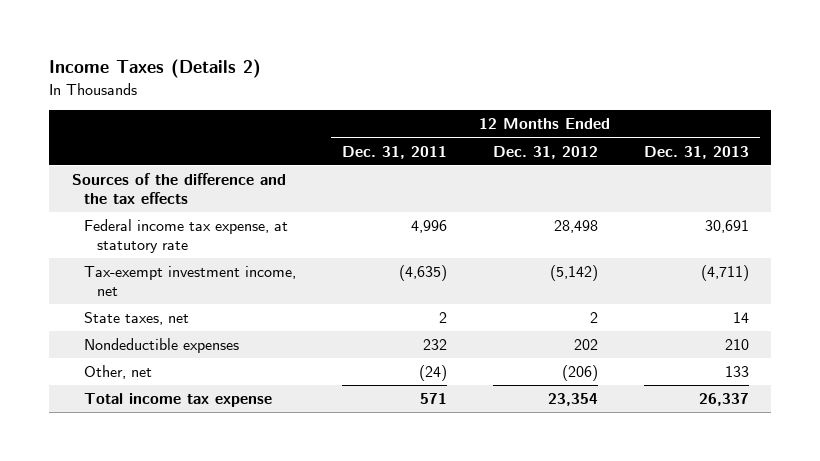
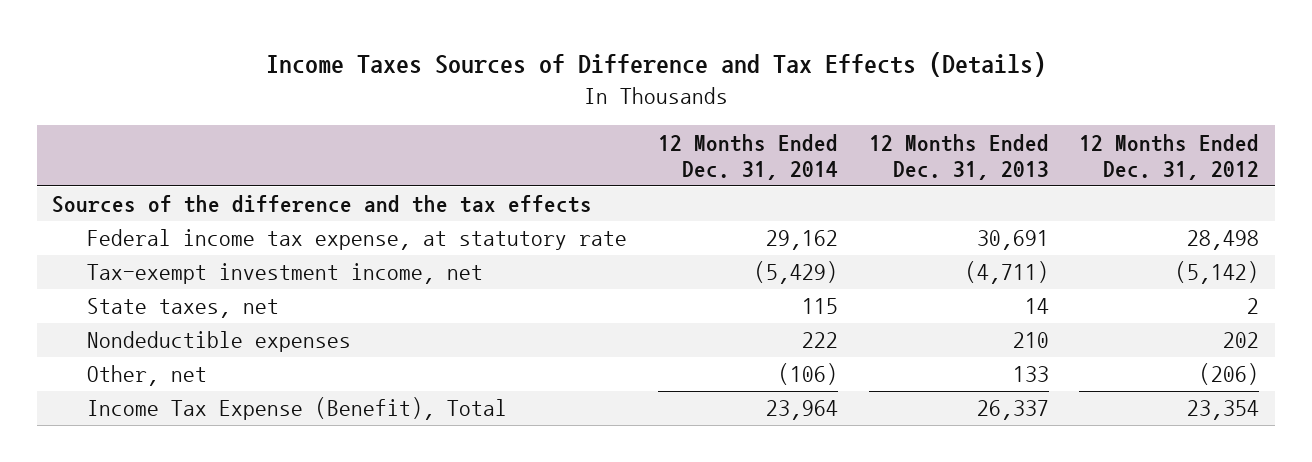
[49,59,262,79] Income Taxes (Details 2) -> [265,52,1046,78] Income Taxes Sources of Difference and Tax Effects (Details)
[342,145,448,159] Dec. 31, 2011 -> none
none -> [657,133,838,180] 12 Months Ended Dec. 31, 2014
[84,393,273,408] Total income tax expense -> [86,397,507,421] Income Tax Expense (Benefit), Total

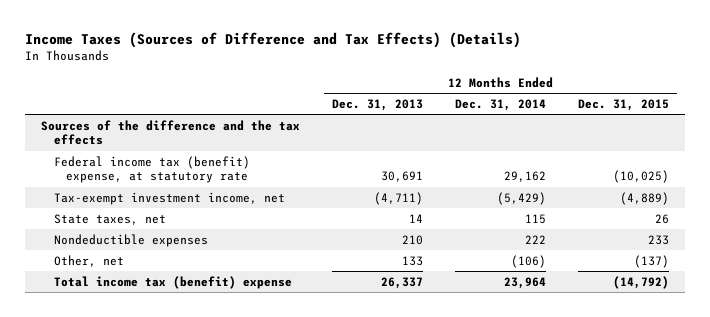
[265,52,1046,78] Income Taxes Sources of Difference and Tax Effects (Details) -> [25,31,522,48] Income Taxes (Sources of Difference and Tax Effects) (Details)
[1079,133,1260,180] 12 Months Ended Dec. 31, 2012 -> none
none -> [577,98,669,111] Dec. 31, 2015
[86,229,627,251] Federal income tax expense, at statutory rate -> [53,155,250,184] Federal income tax (benefit) expense, at statutory rate
[86,397,507,421] Income Tax Expense (Benefit), Total -> [53,275,292,289] Total income tax (benefit) expense

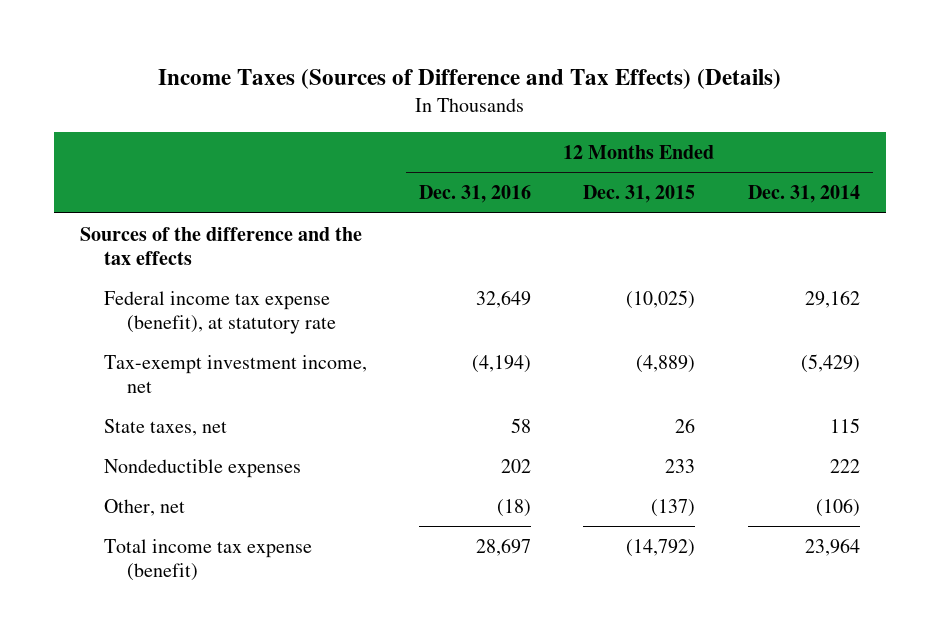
[332,98,424,111] Dec. 31, 2013 -> none
none -> [418,185,531,204] Dec. 31, 2016
[53,155,250,184] Federal income tax (benefit) expense, at statutory rate -> [103,290,337,334] Federal income tax expense (benefit), at statutory rate
[53,275,292,289] Total income tax (benefit) expense -> [103,538,312,581] Total income tax expense (benefit)

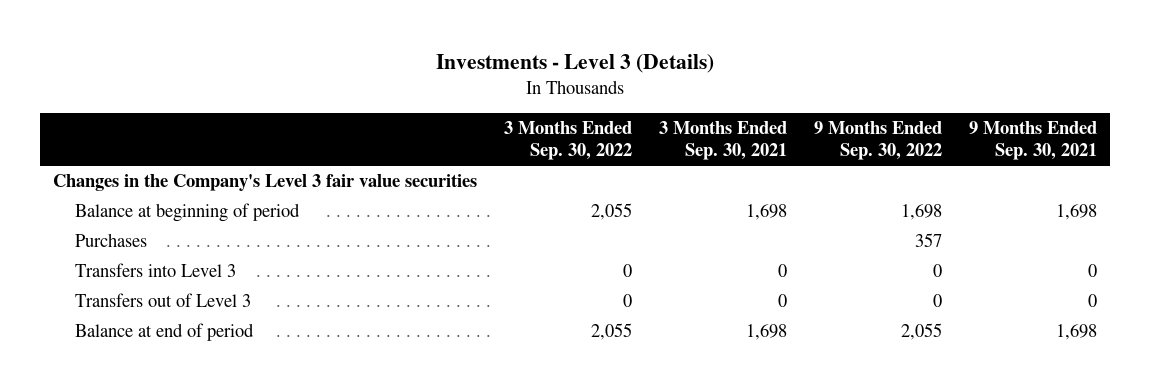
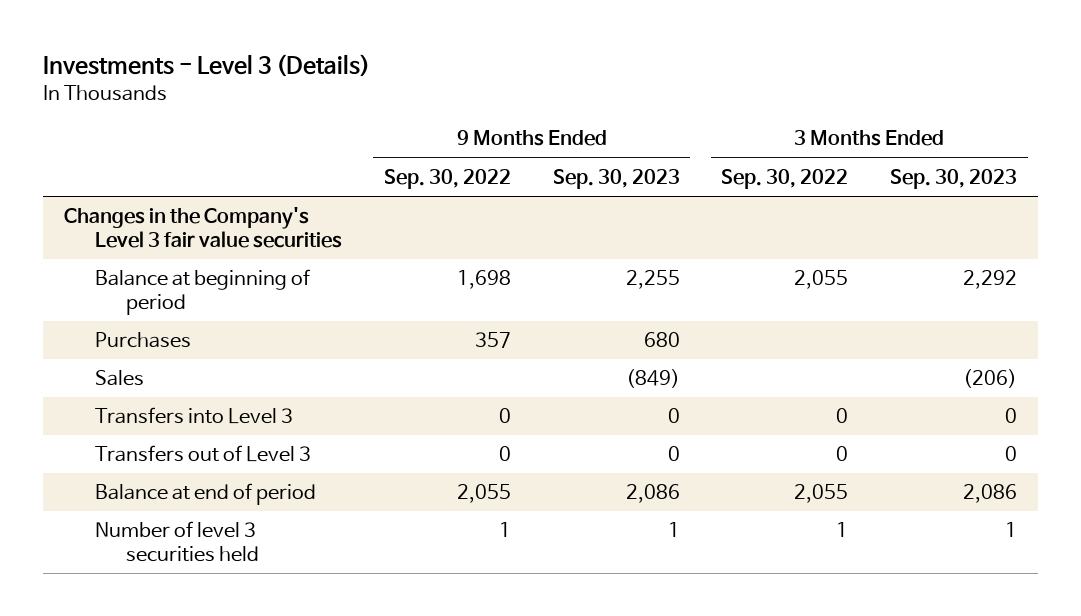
[659,121,788,161] 3 Months Ended Sep. 30, 2021 -> none
[968,121,1097,161] 9 Months Ended Sep. 30, 2021 -> none
none -> [552,168,680,189] Sep. 30, 2023
none -> [890,168,1018,189] Sep. 30, 2023
none -> [94,370,144,387] Sales
none -> [94,521,259,562] Number of level 3 securities held

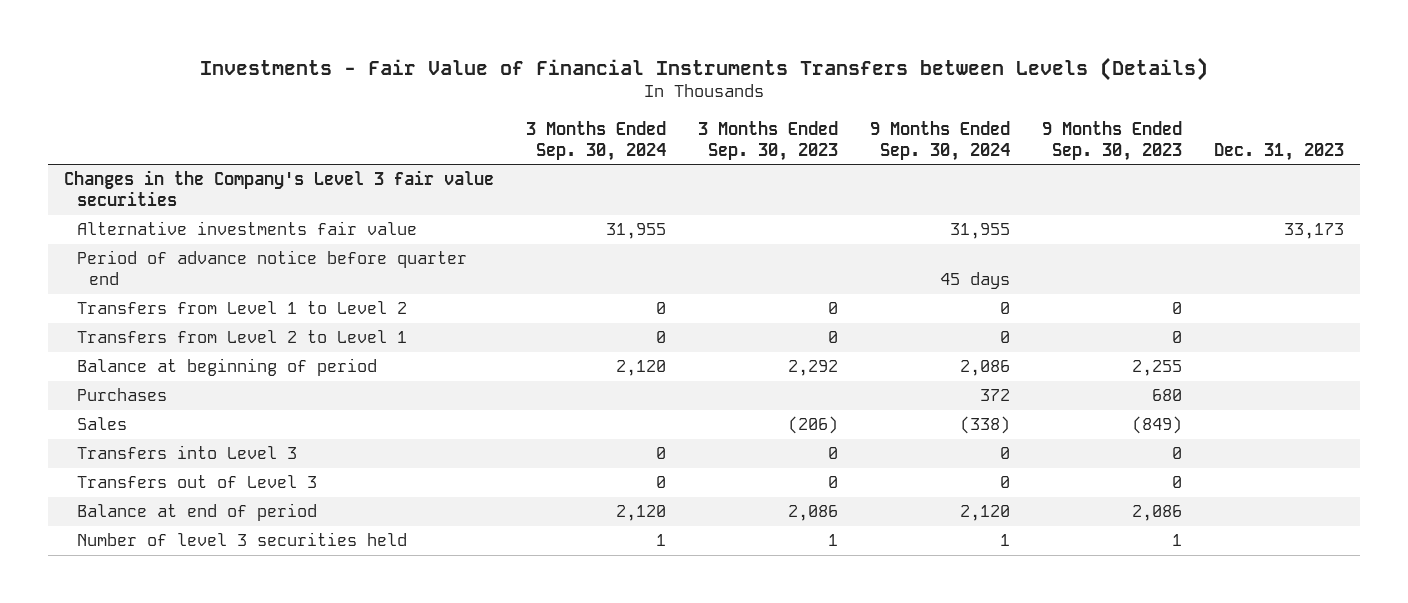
[42,54,370,78] Investments - Level 3 (Details) -> [200,56,1209,81] Investments - Fair Value of Financial Instruments Transfers between Levels (Details)
[383,168,511,189] Sep. 30, 2022 -> none
[721,168,849,189] Sep. 30, 2022 -> none
none -> [526,120,667,161] 3 Months Ended Sep. 30, 2024
none -> [870,120,1011,161] 9 Months Ended Sep. 30, 2024
none -> [1214,142,1345,161] Dec. 31, 2023
none -> [76,221,417,236] Alternative investments fair value
none -> [76,250,467,286] Period of advance notice before quarter end
none -> [76,301,407,315] Transfers from Level 1 to Level 2
none -> [76,330,407,344] Transfers from Level 2 to Level 1

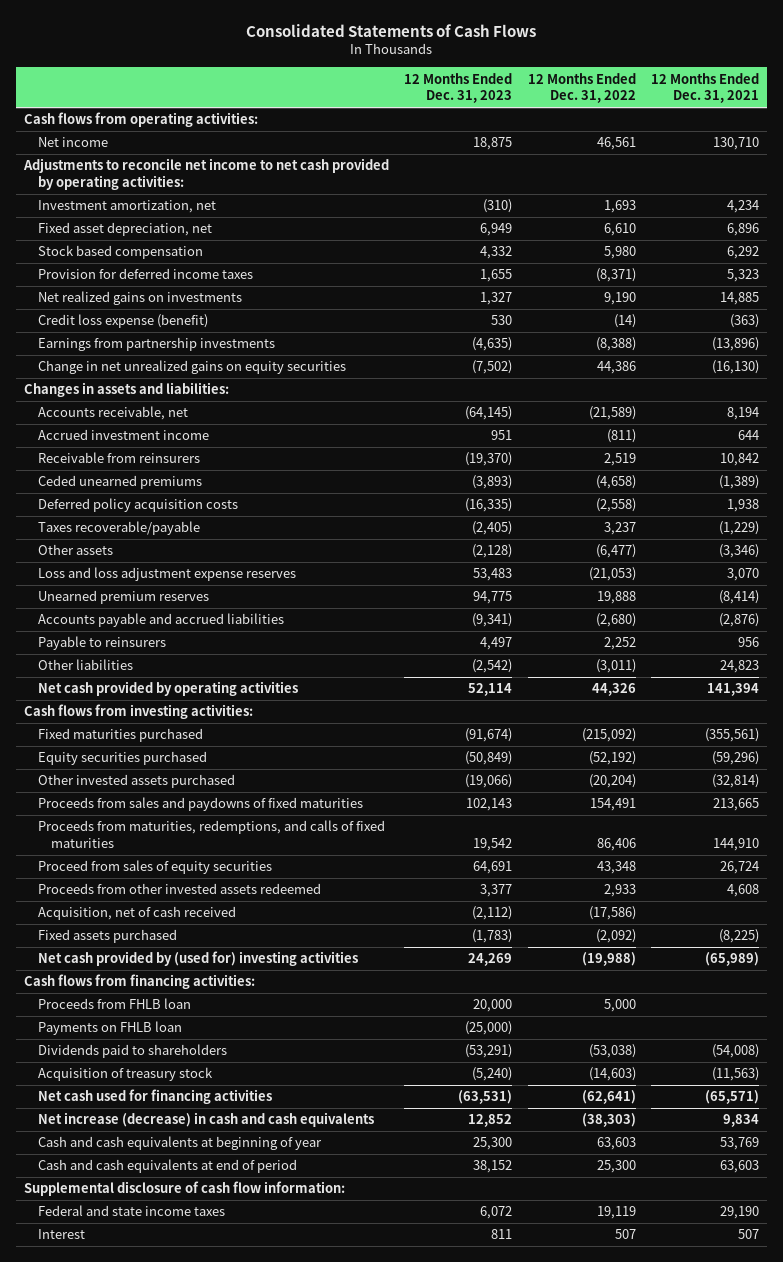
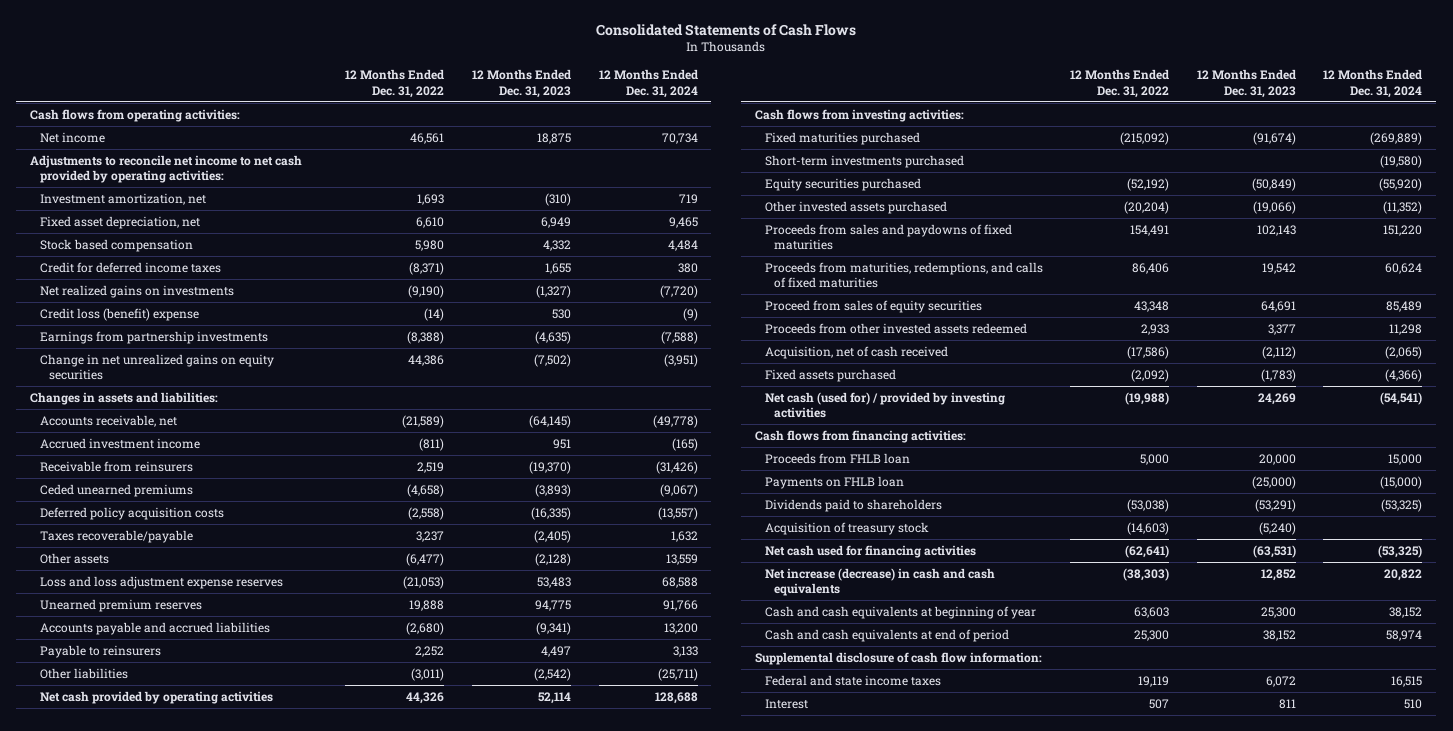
[650,72,759,104] 12 Months Ended Dec. 31, 2021 -> none
none -> [598,69,698,98] 12 Months Ended Dec. 31, 2024
[37,268,253,280] Provision for deferred income taxes -> [39,261,221,273] Credit for deferred income taxes
[480,292,513,306] 1,327 -> [535,284,571,298] (1,327)
[603,292,636,306] 9,190 -> [408,284,445,298] (9,190)
[37,314,208,329] Credit loss expense (benefit) -> [39,307,199,321] Credit loss (benefit) expense
none -> [764,154,964,168] Short-term investments purchased
[37,951,358,967] Net cash provided by (used for) investing activities -> [764,391,1005,419] Net cash (used for) / provided by investing activities

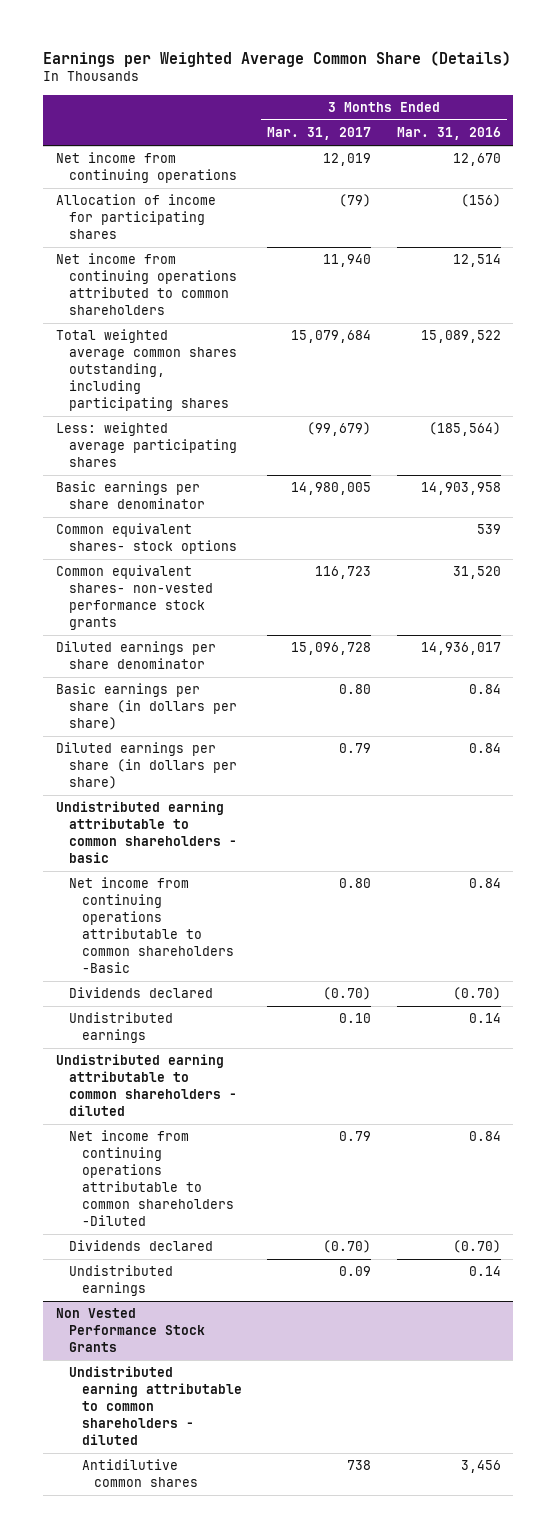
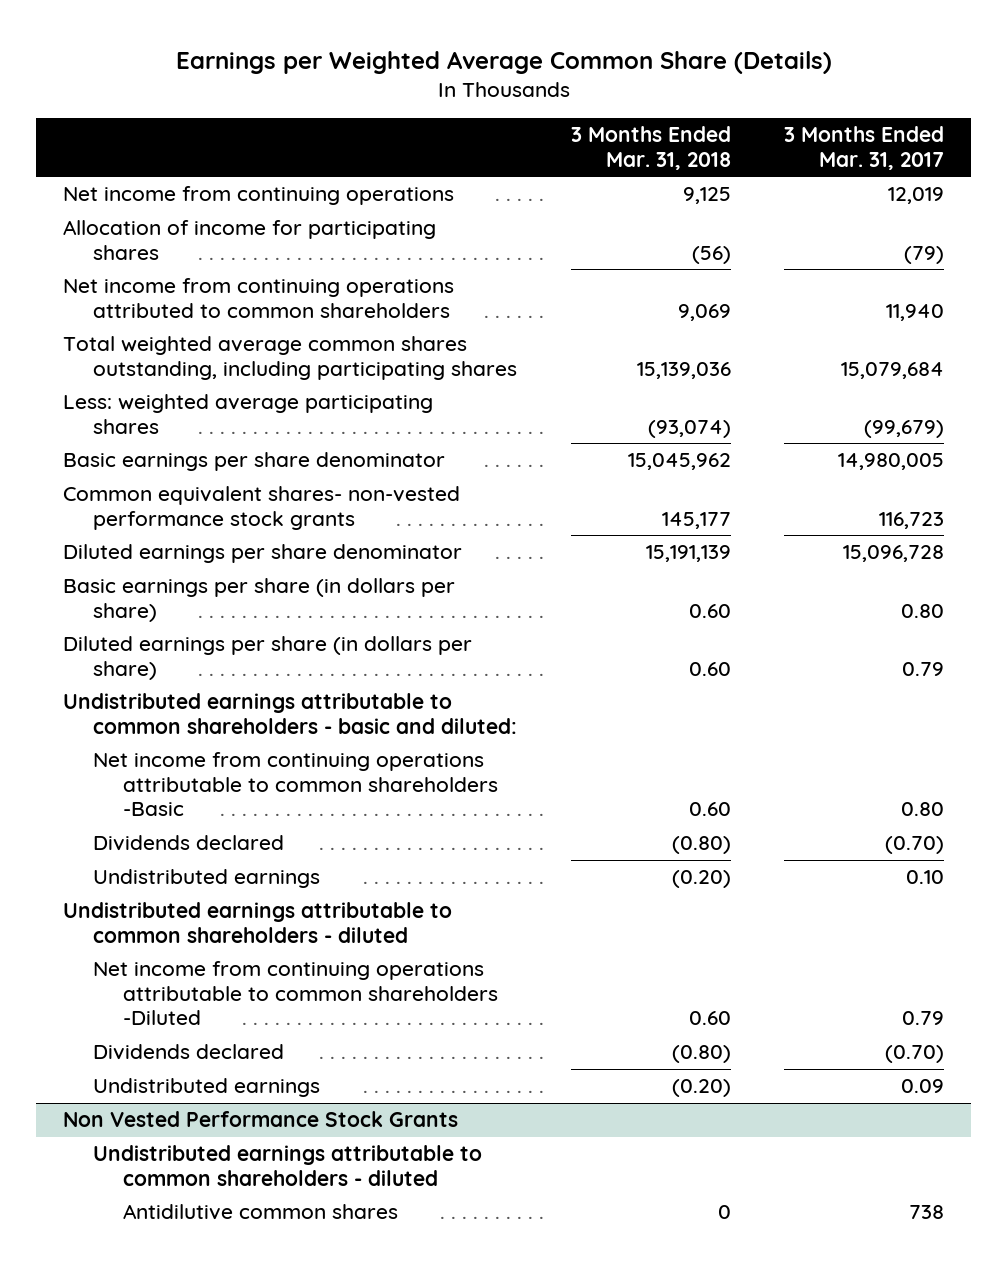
[396,127,501,141] Mar. 31, 2016 -> none
none -> [570,126,731,170] 3 Months Ended Mar. 31, 2018
[55,523,237,555] Common equivalent shares- stock options -> none
[55,801,237,864] Undistributed earning attributable to common shareholders - basic -> [63,693,518,734] Undistributed earnings attributable to common shareholders - basic and diluted:
[55,1054,237,1117] Undistributed earning attributable to common shareholders - diluted -> [63,902,453,943] Undistributed earnings attributable to common shareholders - diluted
[68,1366,242,1446] Undistributed earning attributable to common shareholders - diluted -> [93,1145,483,1186] Undistributed earnings attributable to common shareholders - diluted

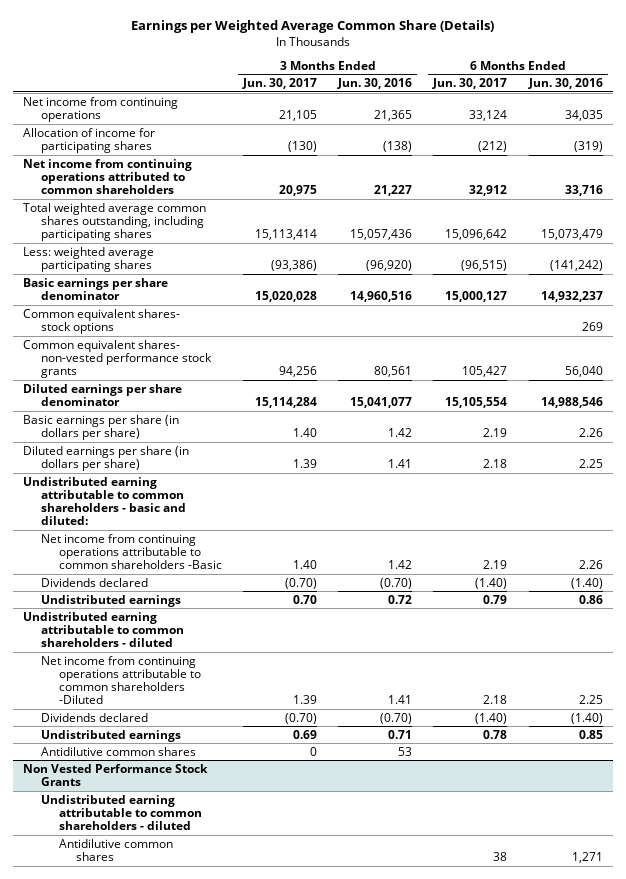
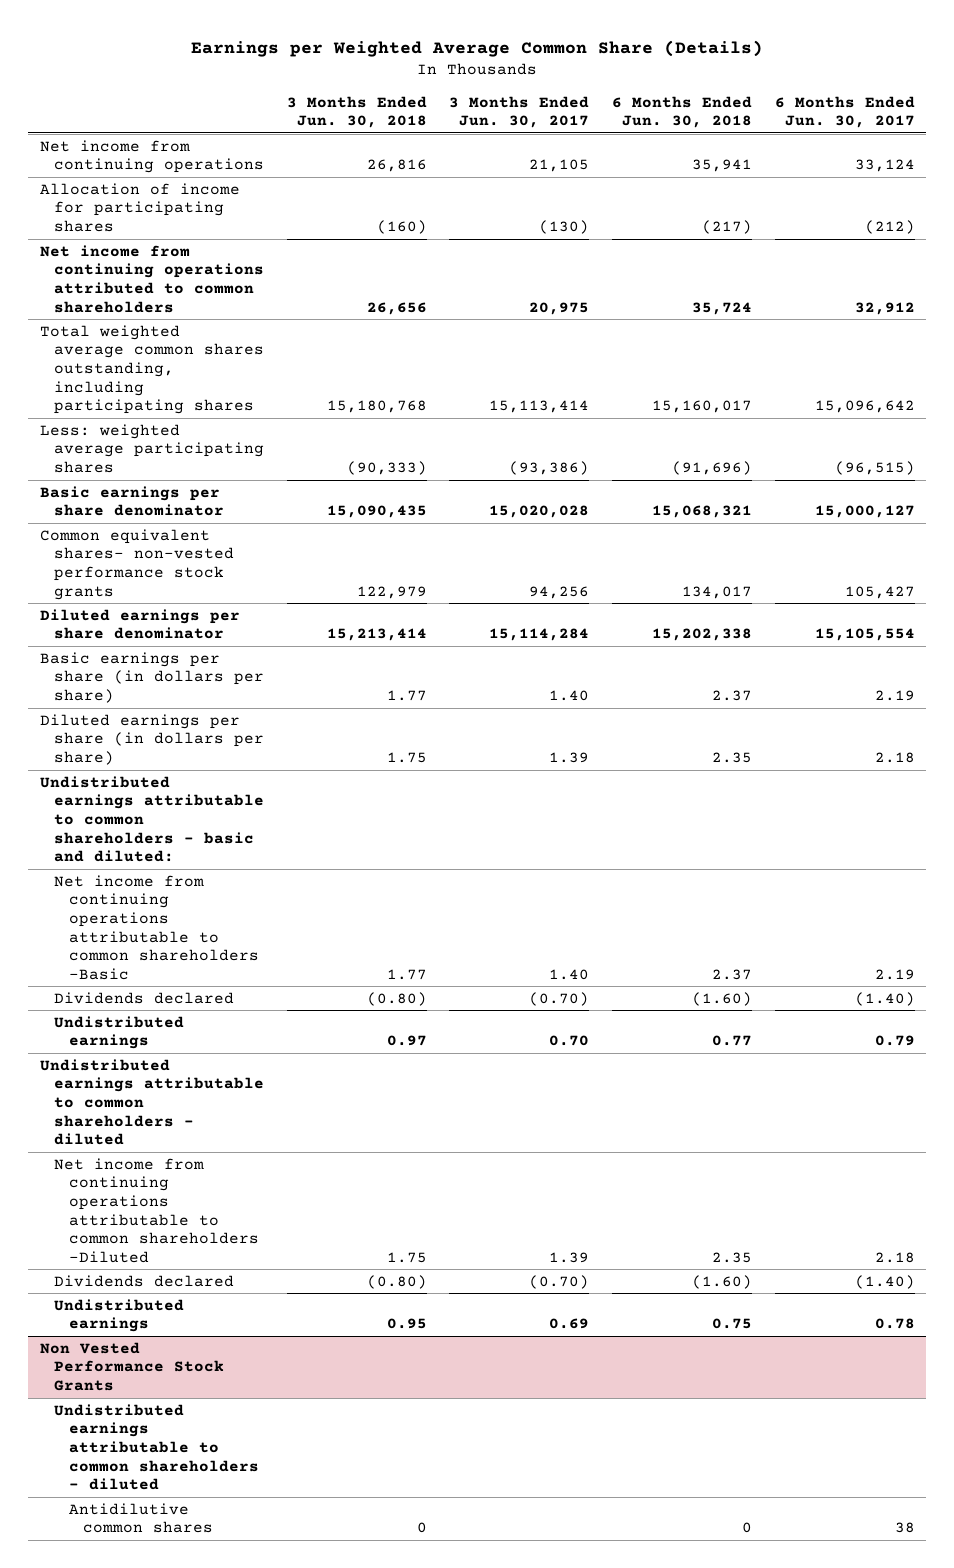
[337,78,413,90] Jun. 30, 2016 -> none
[527,78,603,90] Jun. 30, 2016 -> none
none -> [286,95,427,129] 3 Months Ended Jun. 30, 2018
none -> [611,95,752,129] 6 Months Ended Jun. 30, 2018
[23,308,181,334] Common equivalent shares- stock options -> none
[23,476,186,526] Undistributed earning attributable to common shareholders - basic and diluted: -> [39,775,265,863] Undistributed earnings attributable to common shareholders - basic and diluted:
[23,611,184,648] Undistributed earning attributable to common shareholders - diluted -> [39,1058,265,1146] Undistributed earnings attributable to common shareholders - diluted
[40,746,196,756] Antidilutive common shares -> none
[40,794,202,831] Undistributed earning attributable to common shareholders - diluted -> [54,1403,259,1491] Undistributed earnings attributable to common shareholders - diluted

